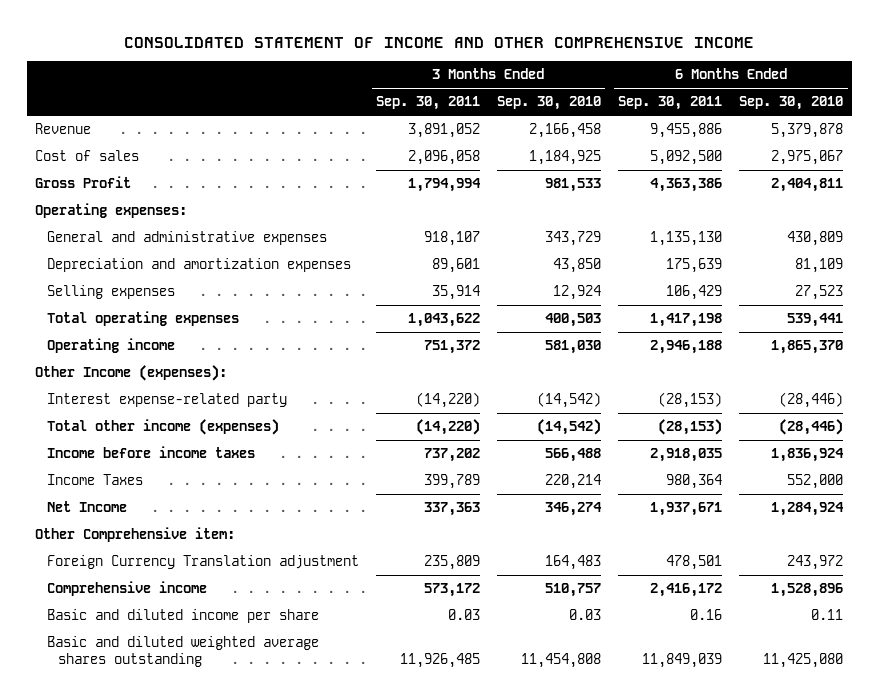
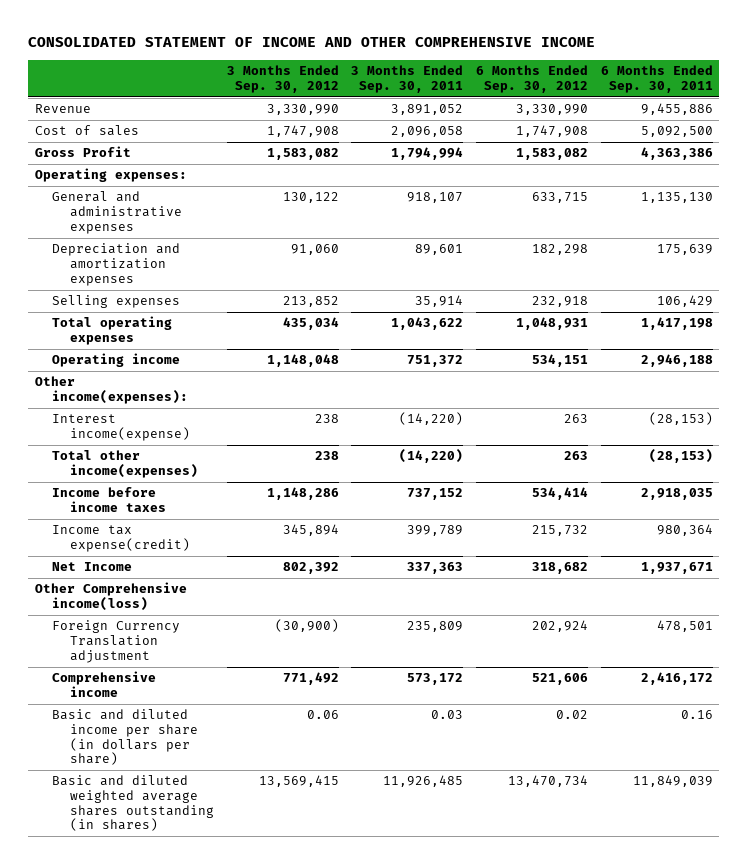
[497,96,602,111] Sep. 30, 2010 -> none
[739,96,844,111] Sep. 30, 2010 -> none
none -> [226,65,339,93] 3 Months Ended Sep. 30, 2012
none -> [475,65,588,93] 6 Months Ended Sep. 30, 2012
[35,365,228,382] Other Income (expenses): -> [34,376,189,405] Other income(expenses):
[46,393,287,408] Interest expense-related party -> [52,414,190,442] Interest income(expense)
[46,419,279,436] Total other income (expenses) -> [52,450,198,479] Total other income(expenses)
[423,448,480,463] 737,202 -> [407,488,464,501] 737,152
[46,474,143,486] Income Taxes -> [52,525,190,553] Income tax expense(credit)
[35,527,236,543] Other Comprehensive item: -> [34,582,187,612] Other Comprehensive income(loss)
[46,609,319,624] Basic and diluted income per share -> [52,709,198,766] Basic and diluted income per share (in dollars per share)
[46,636,319,667] Basic and diluted weighted average shares outstanding -> [52,775,214,832] Basic and diluted weighted average shares outstanding (in shares)

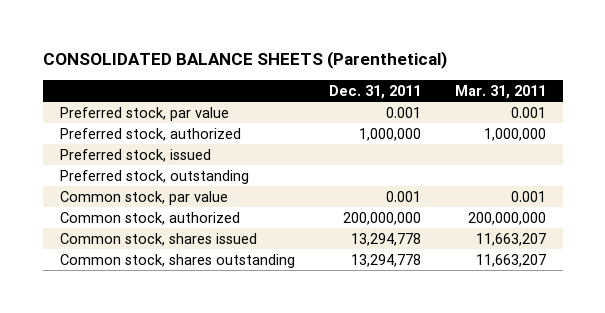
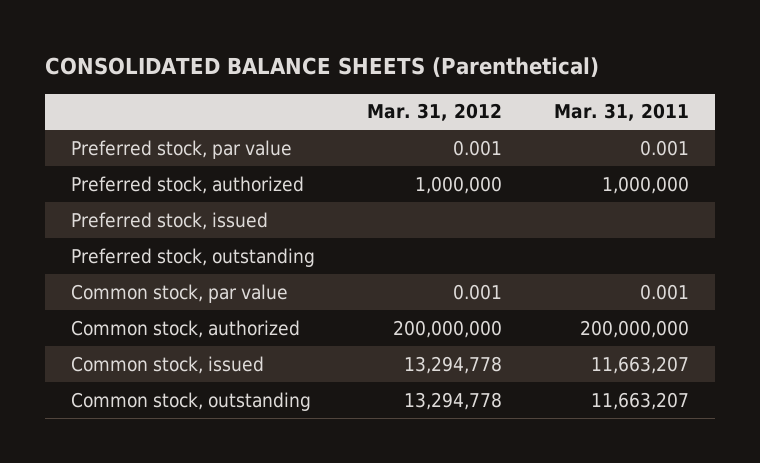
[328,84,421,99] Dec. 31, 2011 -> none
none -> [366,103,502,122] Mar. 31, 2012
[59,232,257,246] Common stock, shares issued -> [70,355,264,374] Common stock, issued
[59,253,295,268] Common stock, shares outstanding -> [70,391,311,411] Common stock, outstanding

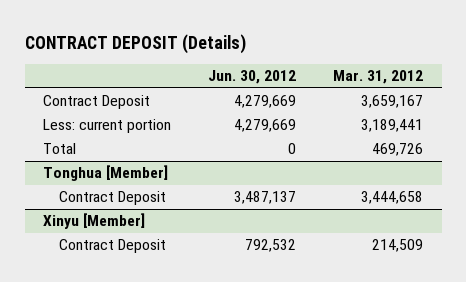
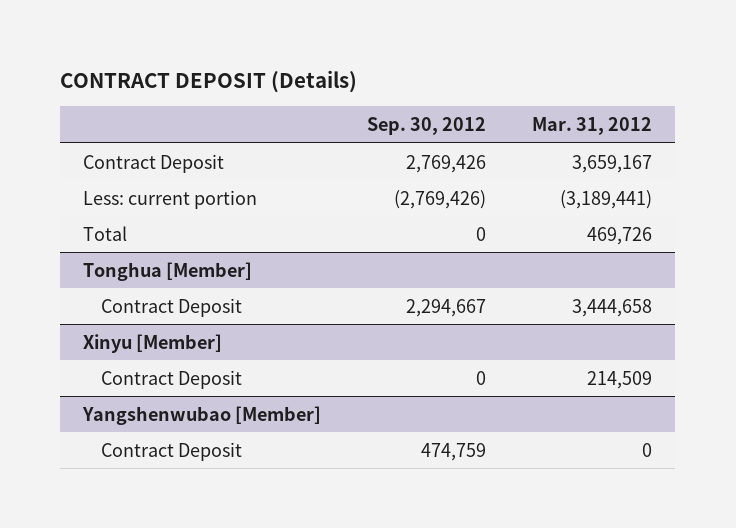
[208,70,297,85] Jun. 30, 2012 -> none
none -> [367,117,487,136] Sep. 30, 2012
[361,119,424,133] 3,189,441 -> [560,189,653,209] (3,189,441)
none -> [82,405,322,425] Yangshenwubao [Member]
none -> [100,441,242,461] Contract Deposit

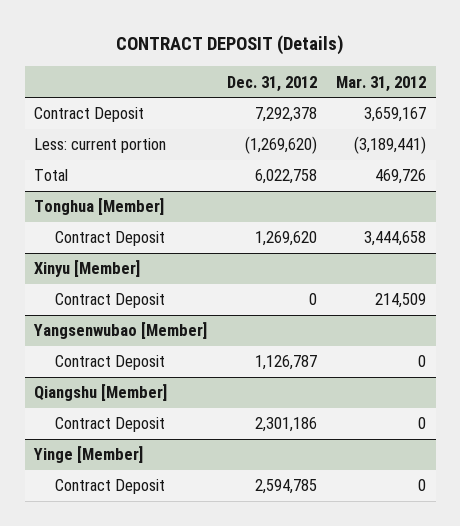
[367,117,487,136] Sep. 30, 2012 -> none
none -> [226,75,317,92] Dec. 31, 2012
[82,405,322,425] Yangshenwubao [Member] -> none
none -> [33,322,208,340] Yangsenwubao [Member]
none -> [34,384,168,402] Qiangshu [Member]
none -> [55,417,166,433] Contract Deposit
none -> [33,446,144,464] Yinge [Member]
none -> [55,479,166,495] Contract Deposit

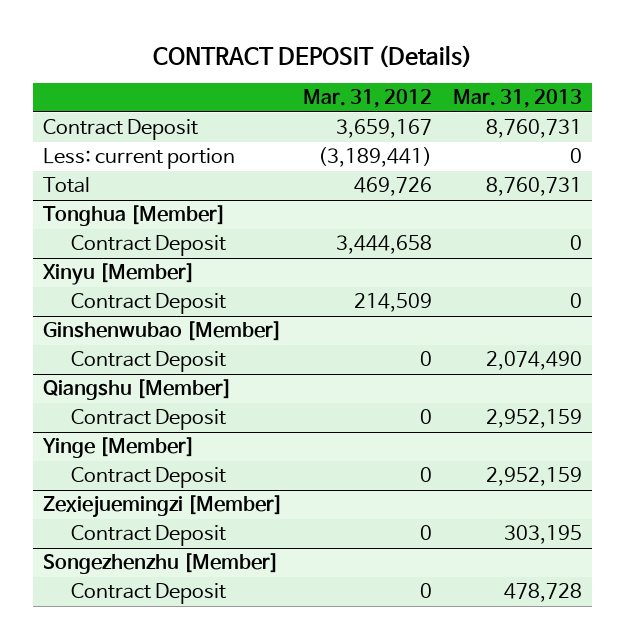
[226,75,317,92] Dec. 31, 2012 -> none
none -> [452,89,582,109] Mar. 31, 2013
[33,322,208,340] Yangsenwubao [Member] -> none
none -> [43,321,283,342] Ginshenwubao [Member]
none -> [43,495,284,519] Zexiejuemingzi [Member]
none -> [70,525,226,547] Contract Deposit
none -> [43,553,280,575] Songezhenzhu [Member]
none -> [70,583,226,605] Contract Deposit

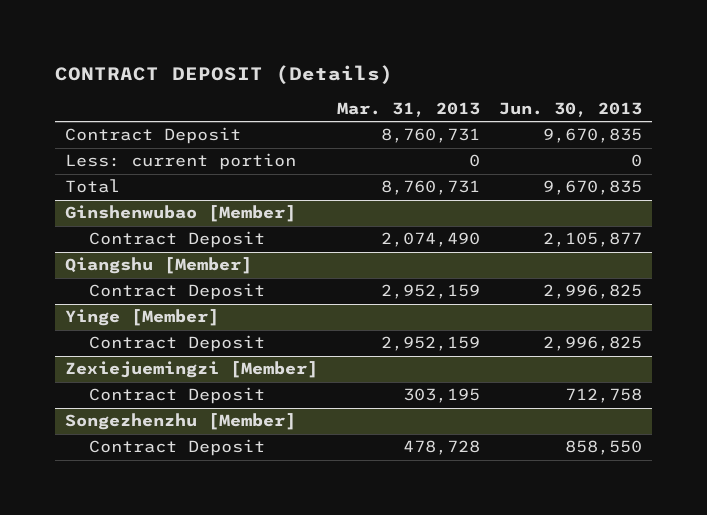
[303,89,433,109] Mar. 31, 2012 -> none
none -> [499,102,643,118] Jun. 30, 2013
[43,205,227,227] Tonghua [Member] -> none
[70,235,226,257] Contract Deposit -> none
[42,263,196,286] Xinyu [Member] -> none
[70,293,226,315] Contract Deposit -> none

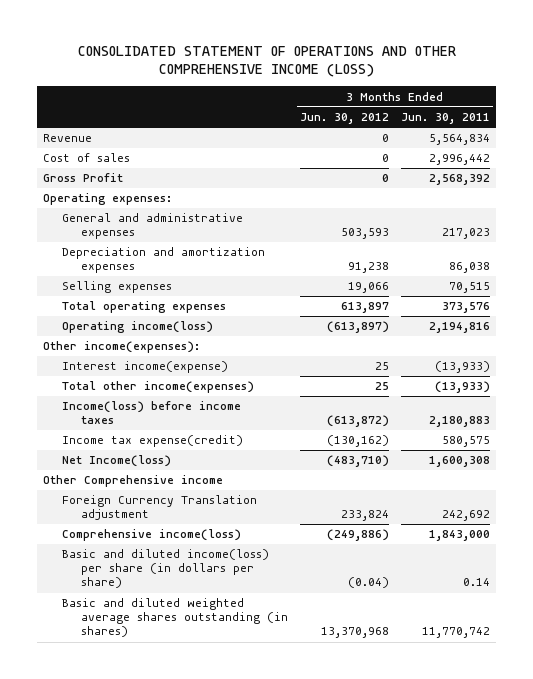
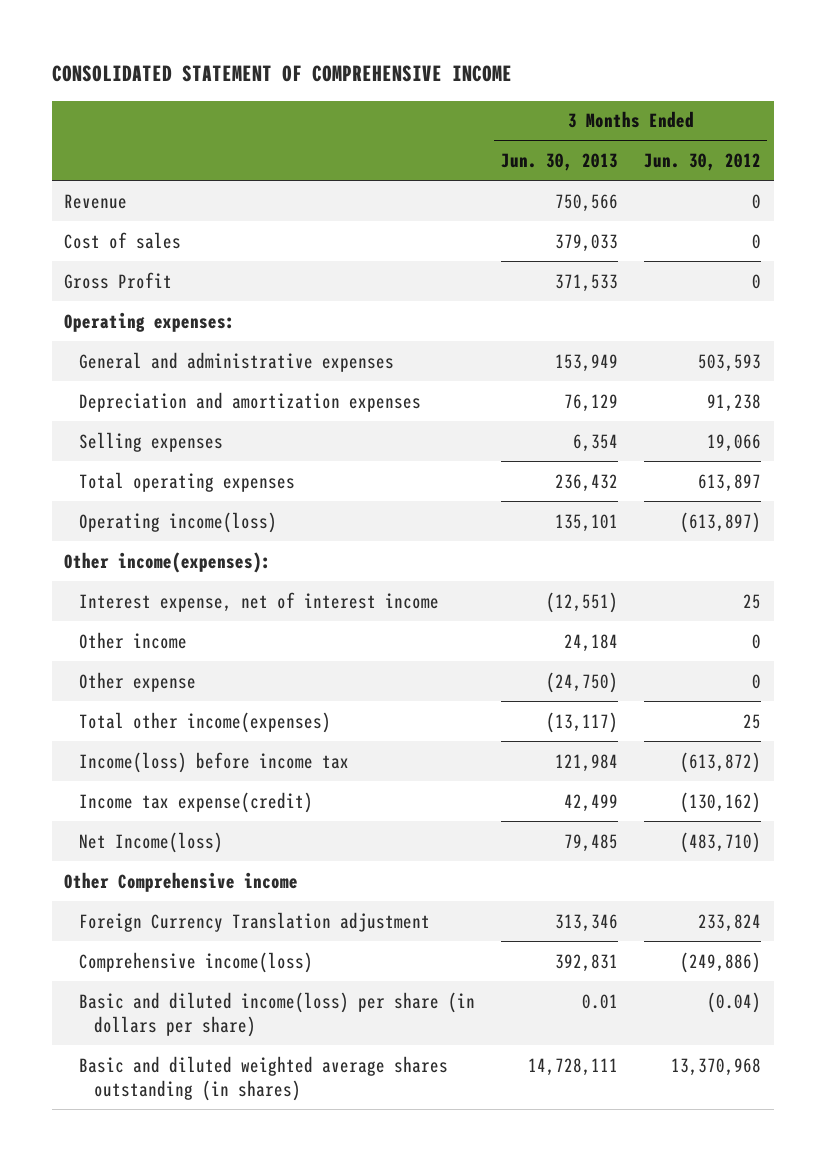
[77,45,456,78] CONSOLIDATED STATEMENT OF OPERATIONS AND OTHER COMPREHENSIVE INCOME (LOSS) -> [51,65,512,83] CONSOLIDATED STATEMENT OF COMPREHENSIVE INCOME
[401,112,491,124] Jun. 30, 2011 -> none
none -> [500,153,618,172] Jun. 30, 2013
[62,361,229,374] Interest income(expense) -> [79,591,440,612] Interest expense, net of interest income
none -> [79,631,188,649] Other income
none -> [79,671,197,692] Other expense
[62,401,242,425] Income(loss) before income taxes -> [79,751,350,773] Income(loss) before income tax

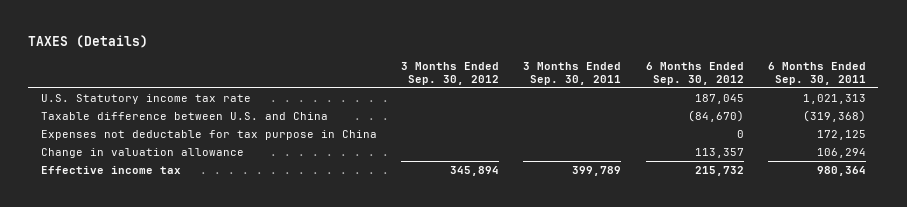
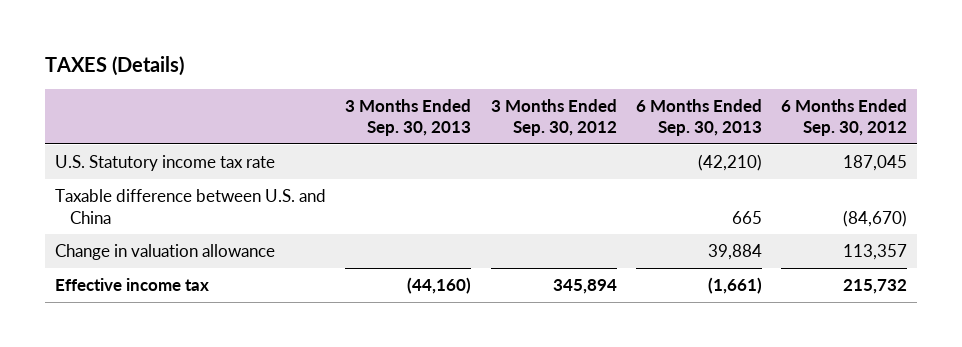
[523,61,622,86] 3 Months Ended Sep. 30, 2011 -> none
[768,61,867,86] 6 Months Ended Sep. 30, 2011 -> none
none -> [345,98,472,137] 3 Months Ended Sep. 30, 2013
none -> [635,98,762,137] 6 Months Ended Sep. 30, 2013
[40,129,377,140] Expenses not deductable for tax purpose in China -> none

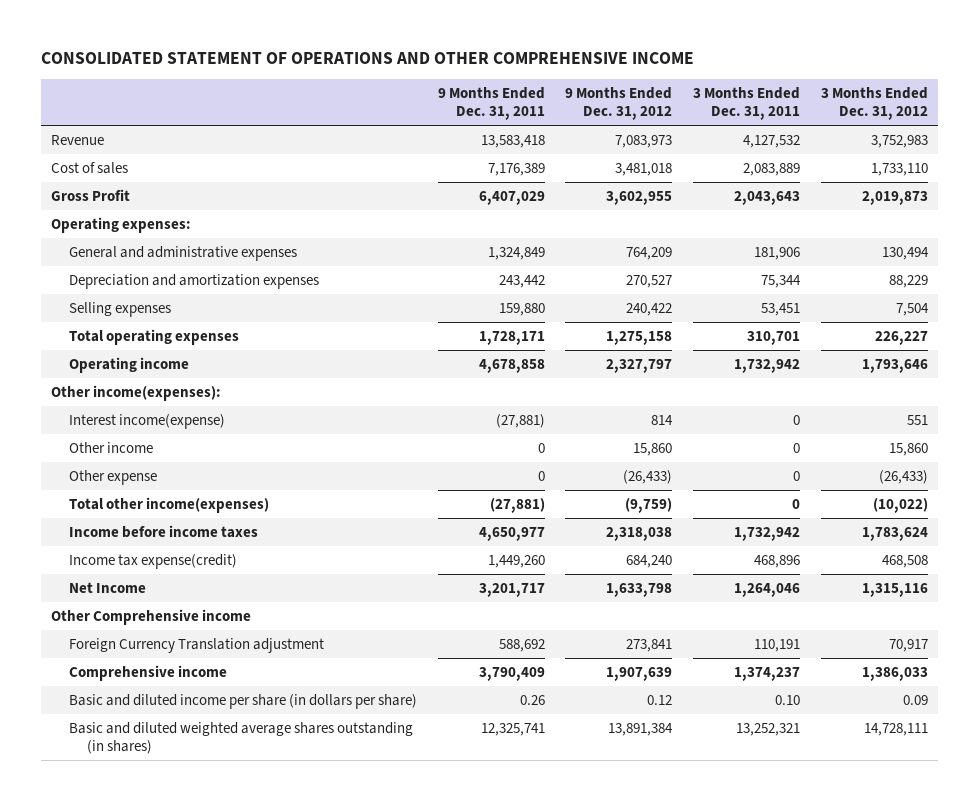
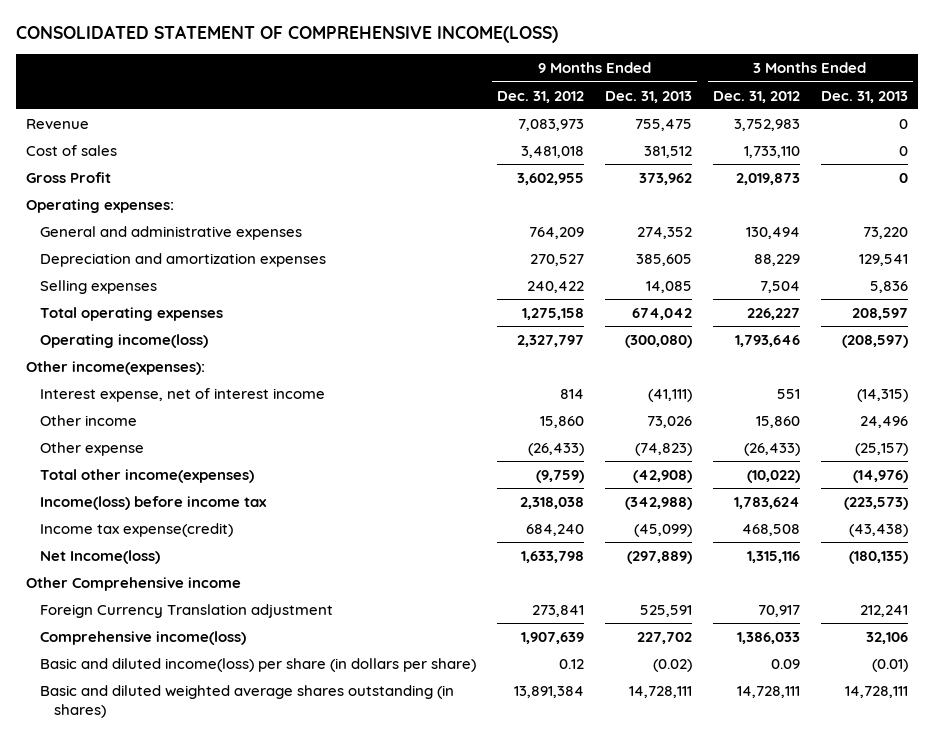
[40,52,694,65] CONSOLIDATED STATEMENT OF OPERATIONS AND OTHER COMPREHENSIVE INCOME -> [16,25,559,44] CONSOLIDATED STATEMENT OF COMPREHENSIVE INCOME(LOSS)
[437,87,545,121] 9 Months Ended Dec. 31, 2011 -> none
[693,87,801,121] 3 Months Ended Dec. 31, 2011 -> none
none -> [605,90,693,103] Dec. 31, 2013
none -> [820,90,908,103] Dec. 31, 2013
[69,356,190,373] Operating income -> [40,333,209,348] Operating income(loss)
[69,413,226,429] Interest income(expense) -> [40,387,326,402] Interest expense, net of interest income
[69,524,259,538] Income before income taxes -> [40,495,268,510] Income(loss) before income tax
[69,581,147,593] Net Income -> [40,549,161,564] Net Income(loss)
[69,664,228,681] Comprehensive income -> [40,630,247,645] Comprehensive income(loss)
[69,693,418,709] Basic and diluted income per share (in dollars per share) -> [40,657,477,672] Basic and diluted income(loss) per share (in dollars per share)

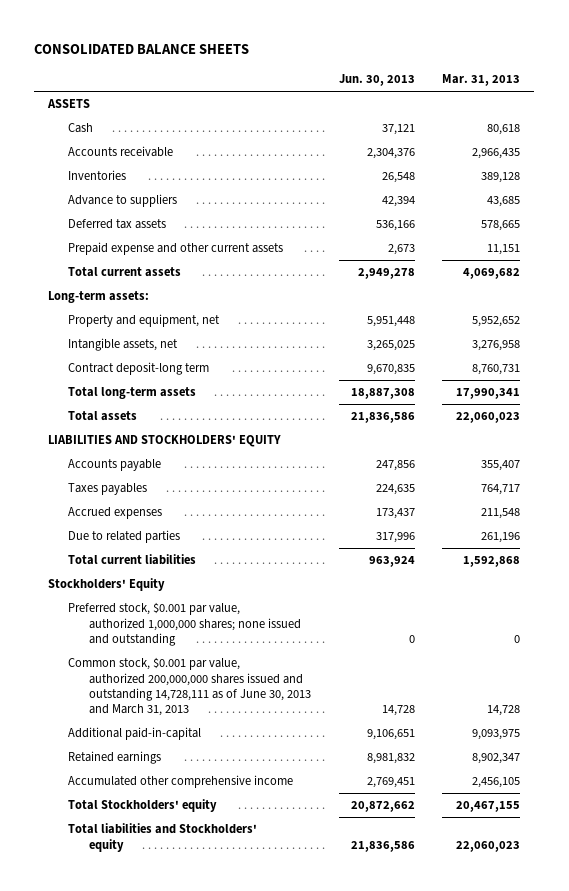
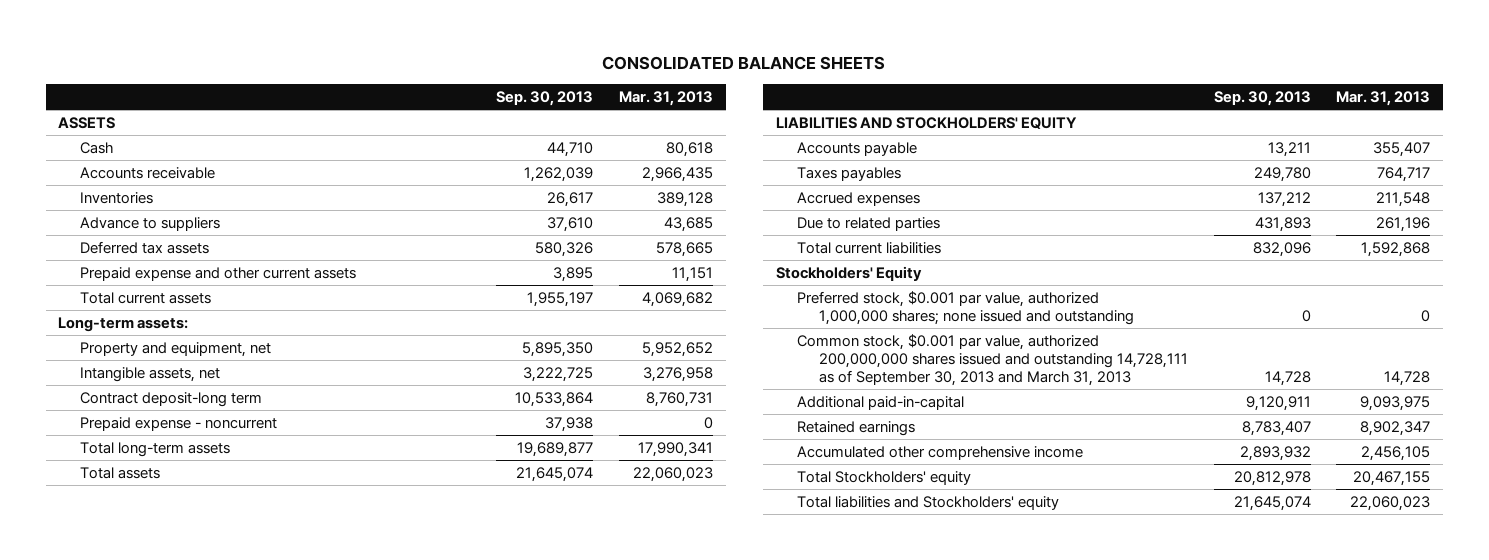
[338,74,415,87] Jun. 30, 2013 -> none
none -> [496,90,594,106] Sep. 30, 2013
none -> [80,417,278,432] Prepaid expense - noncurrent
[68,657,311,717] Common stock, $0.001 par value, authorized 200,000,000 shares issued and outstanding 14,728,111 as of June 30, 2013 and March 31, 2013 -> [797,334,1189,386] Common stock, $0.001 par value, authorized 200,000,000 shares issued and outstanding 14,728,111 as of September 30, 2013 and March 31, 2013

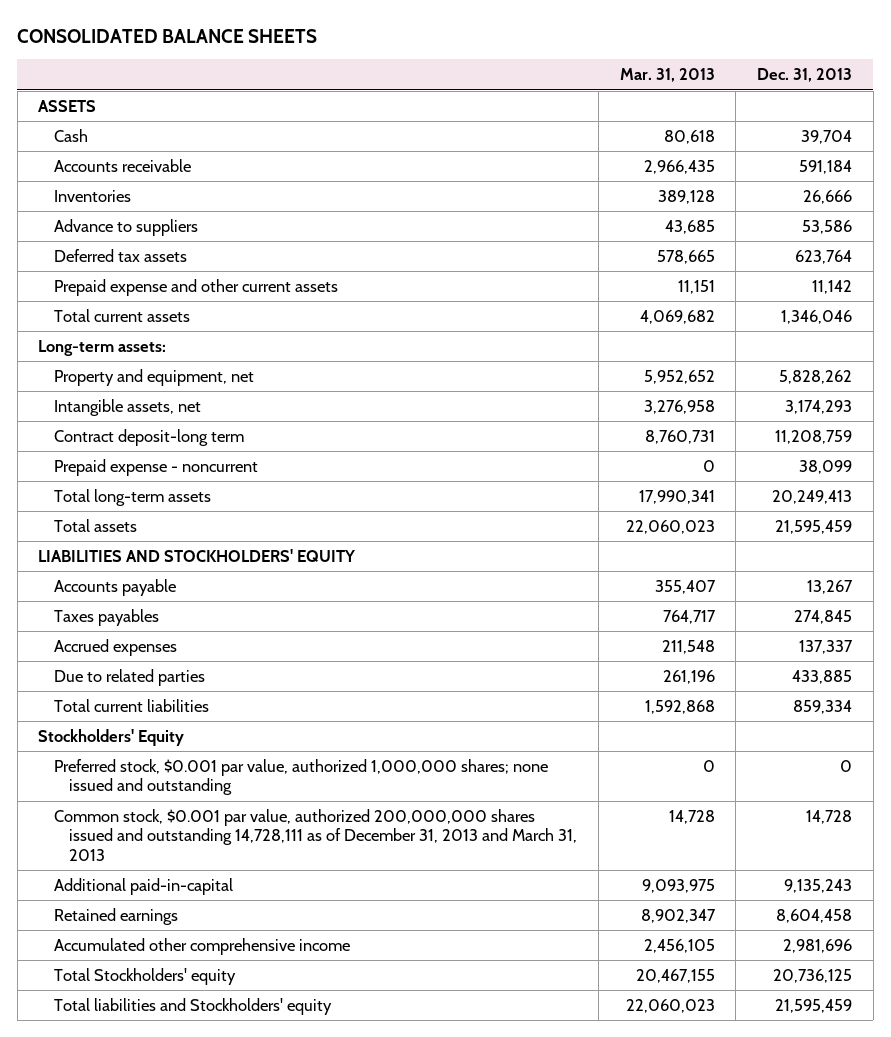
[496,90,594,106] Sep. 30, 2013 -> none
none -> [757,68,853,83] Dec. 31, 2013
[797,334,1189,386] Common stock, $0.001 par value, authorized 200,000,000 shares issued and outstanding 14,728,111 as of September 30, 2013 and March 31, 2013 -> [53,809,578,861] Common stock, $0.001 par value, authorized 200,000,000 shares issued and outstanding 14,728,111 as of December 31, 2013 and March 31, 2013

